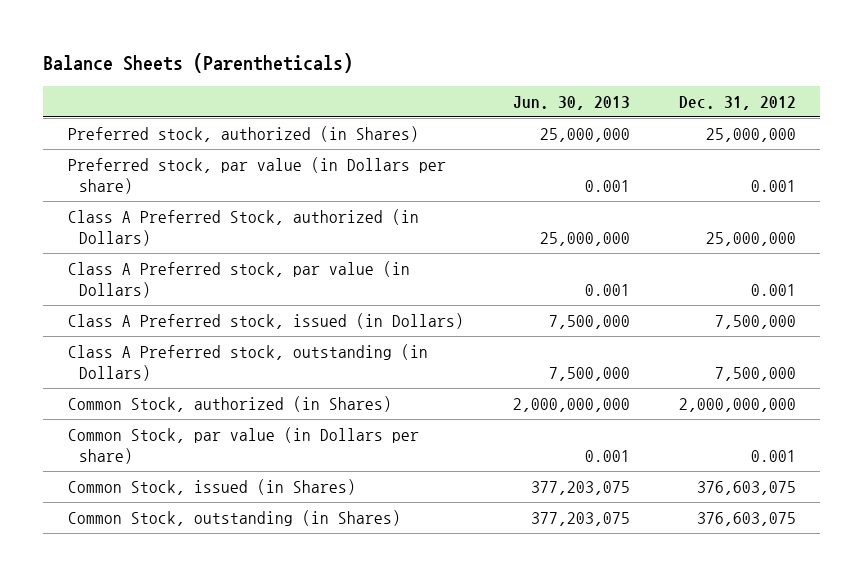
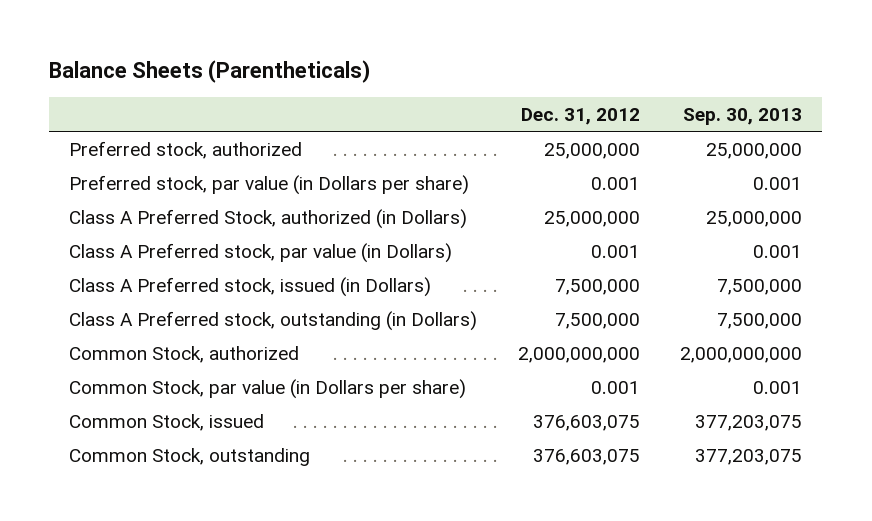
[512,95,630,110] Jun. 30, 2013 -> none
none -> [683,107,803,125] Sep. 30, 2013
[67,125,419,142] Preferred stock, authorized (in Shares) -> [69,140,303,159] Preferred stock, authorized
[67,395,392,412] Common Stock, authorized (in Shares) -> [69,345,300,363] Common Stock, authorized
[67,478,356,495] Common Stock, issued (in Shares) -> [69,413,265,431] Common Stock, issued
[67,509,401,526] Common Stock, outstanding (in Shares) -> [69,447,311,466] Common Stock, outstanding

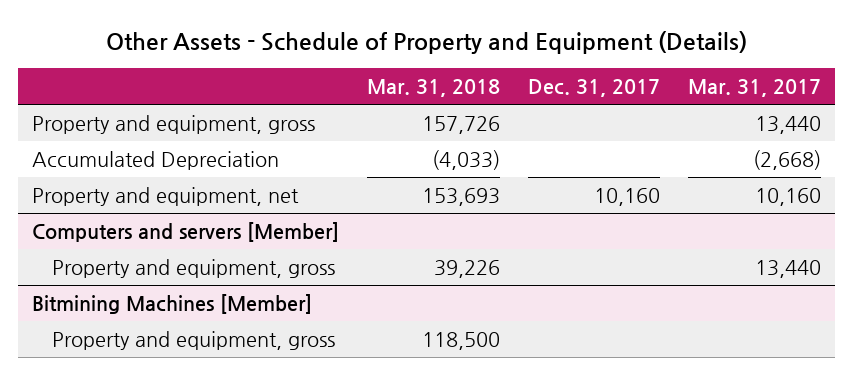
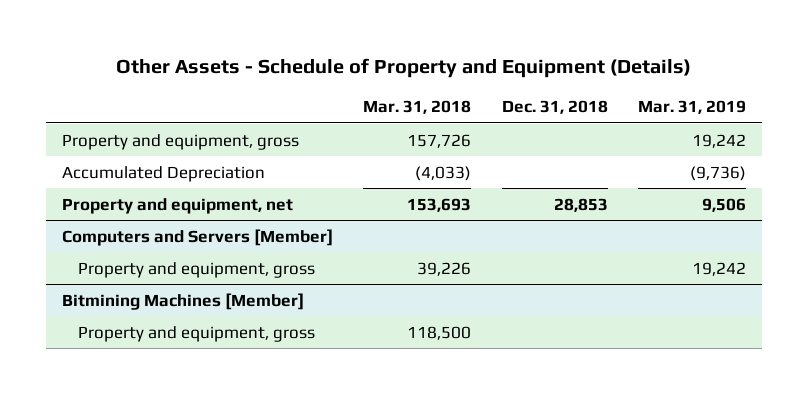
[528,79,661,98] Dec. 31, 2017 -> none
[688,79,822,98] Mar. 31, 2017 -> none
none -> [501,100,608,115] Dec. 31, 2018
none -> [638,100,747,115] Mar. 31, 2019
[32,221,340,242] Computers and servers [Member] -> [61,228,333,246] Computers and Servers [Member]

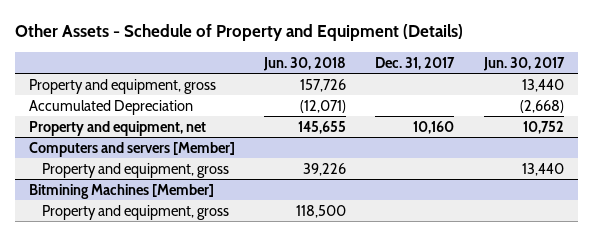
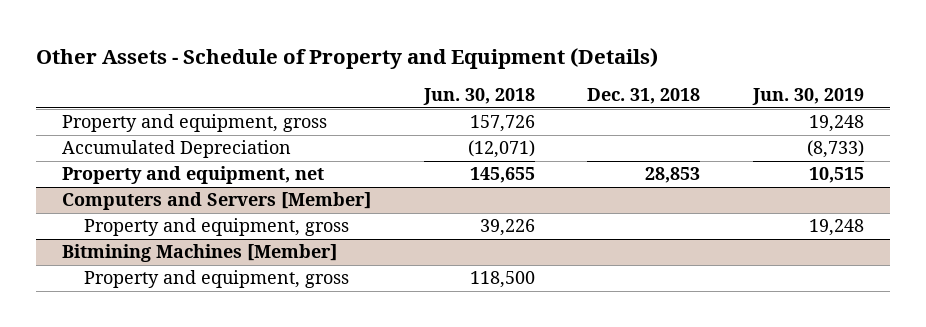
[375,56,456,70] Dec. 31, 2017 -> none
[482,56,565,71] Jun. 30, 2017 -> none
none -> [587,88,701,105] Dec. 31, 2018
none -> [751,88,864,106] Jun. 30, 2019
[29,141,236,157] Computers and servers [Member] -> [62,192,372,211] Computers and Servers [Member]

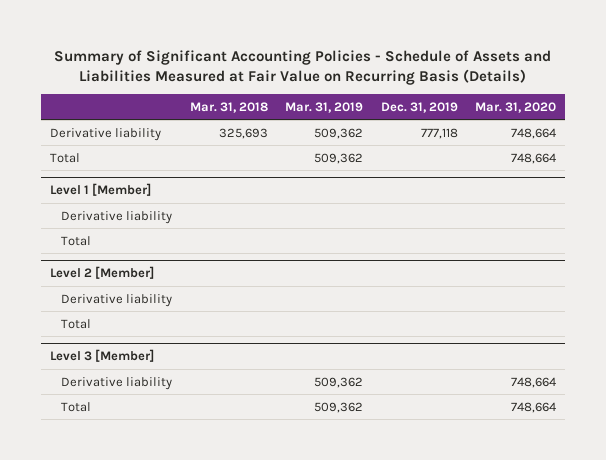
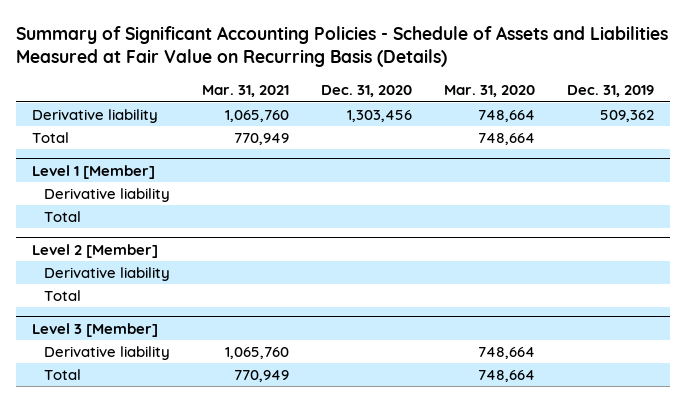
[189,101,268,113] Mar. 31, 2018 -> none
[285,101,364,113] Mar. 31, 2019 -> none
none -> [202,85,290,98] Mar. 31, 2021
none -> [321,85,413,98] Dec. 31, 2020
[420,127,458,139] 777,118 -> [600,109,655,122] 509,362

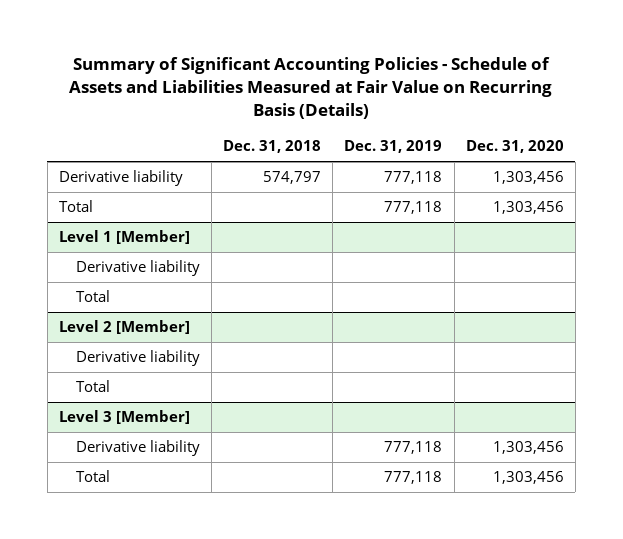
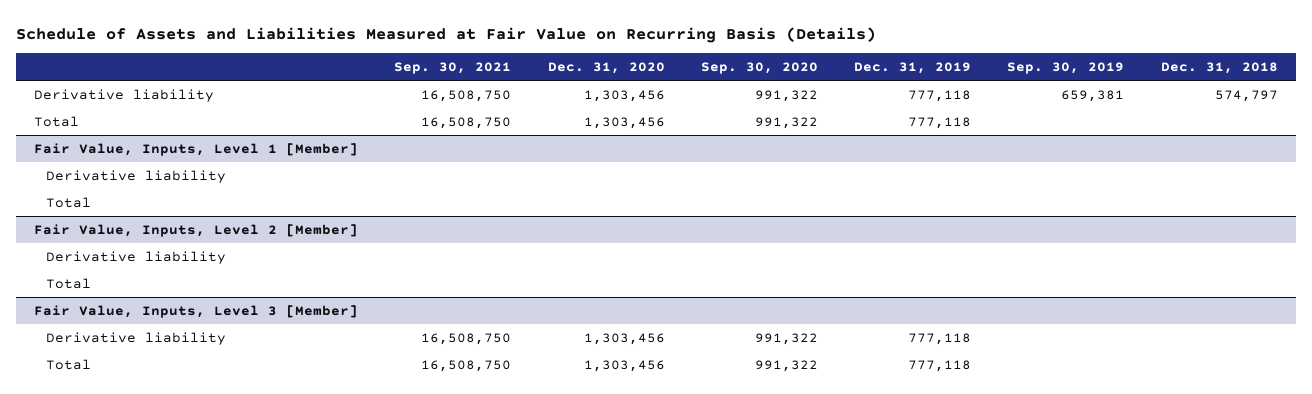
[69,57,553,120] Summary of Significant Accounting Policies - Schedule of Assets and Liabilities Measured at Fair Value on Recurring Basis (Details) -> [16,26,877,43] Schedule of Assets and Liabilities Measured at Fair Value on Recurring Basis (Details)
none -> [394,62,512,75] Sep. 30, 2021
none -> [700,62,818,75] Sep. 30, 2020
none -> [1007,62,1125,75] Sep. 30, 2019
[58,230,190,245] Level 1 [Member] -> [34,142,359,156] Fair Value, Inputs, Level 1 [Member]
[58,320,190,335] Level 2 [Member] -> [34,223,359,237] Fair Value, Inputs, Level 2 [Member]
[58,410,190,425] Level 3 [Member] -> [34,304,359,318] Fair Value, Inputs, Level 3 [Member]

